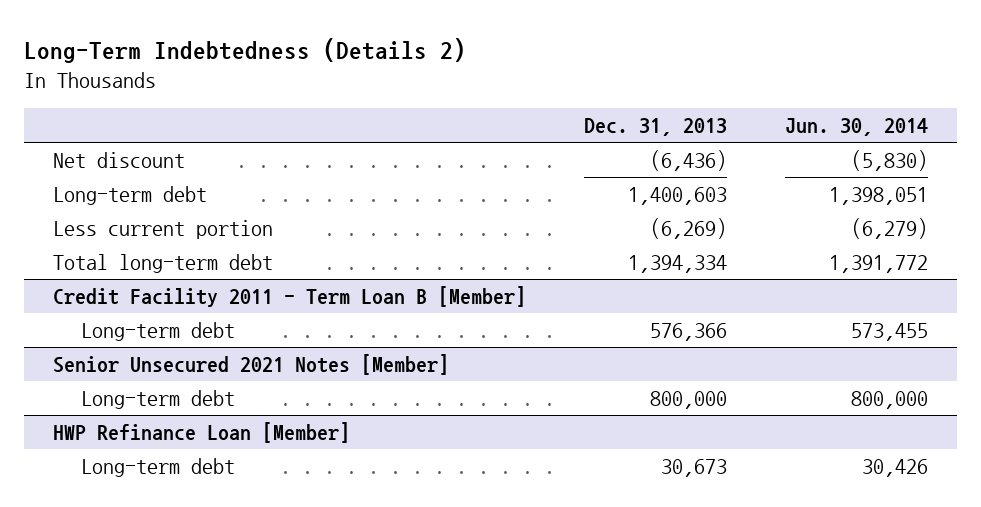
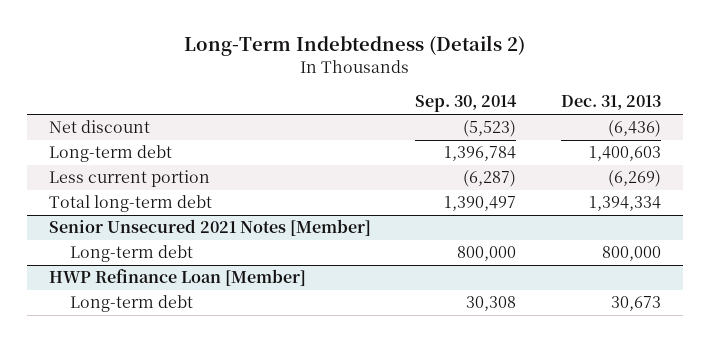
[784,118,928,137] Jun. 30, 2014 -> none
none -> [415,95,518,113] Sep. 30, 2014
[53,285,527,307] Credit Facility 2011 - Term Loan B [Member] -> none
[80,321,235,341] Long-term debt -> none

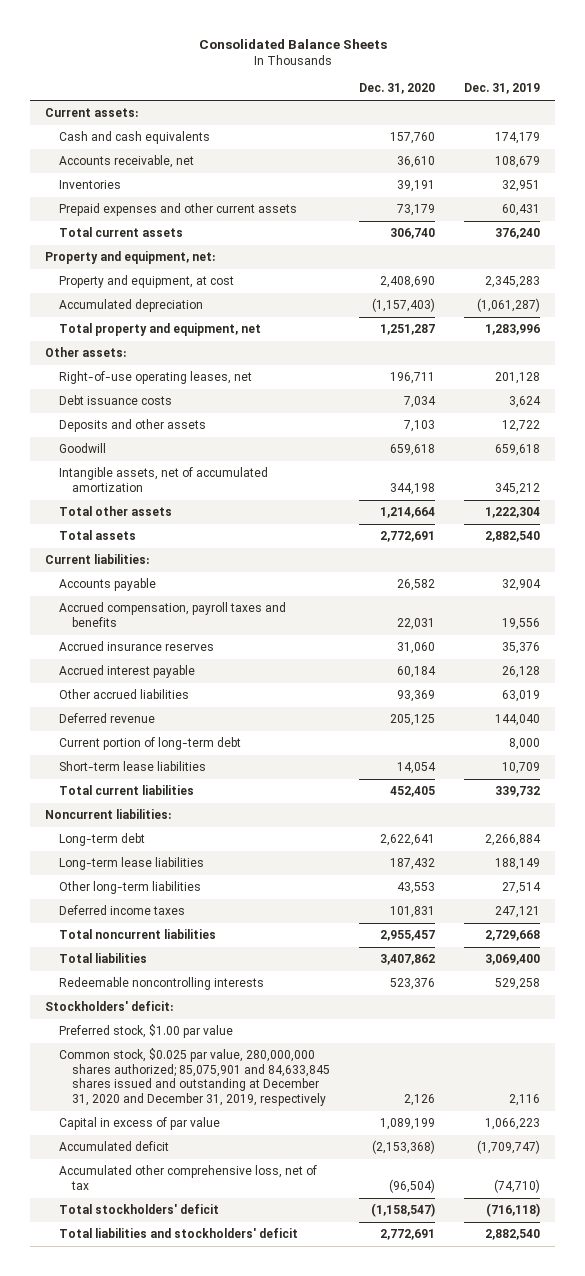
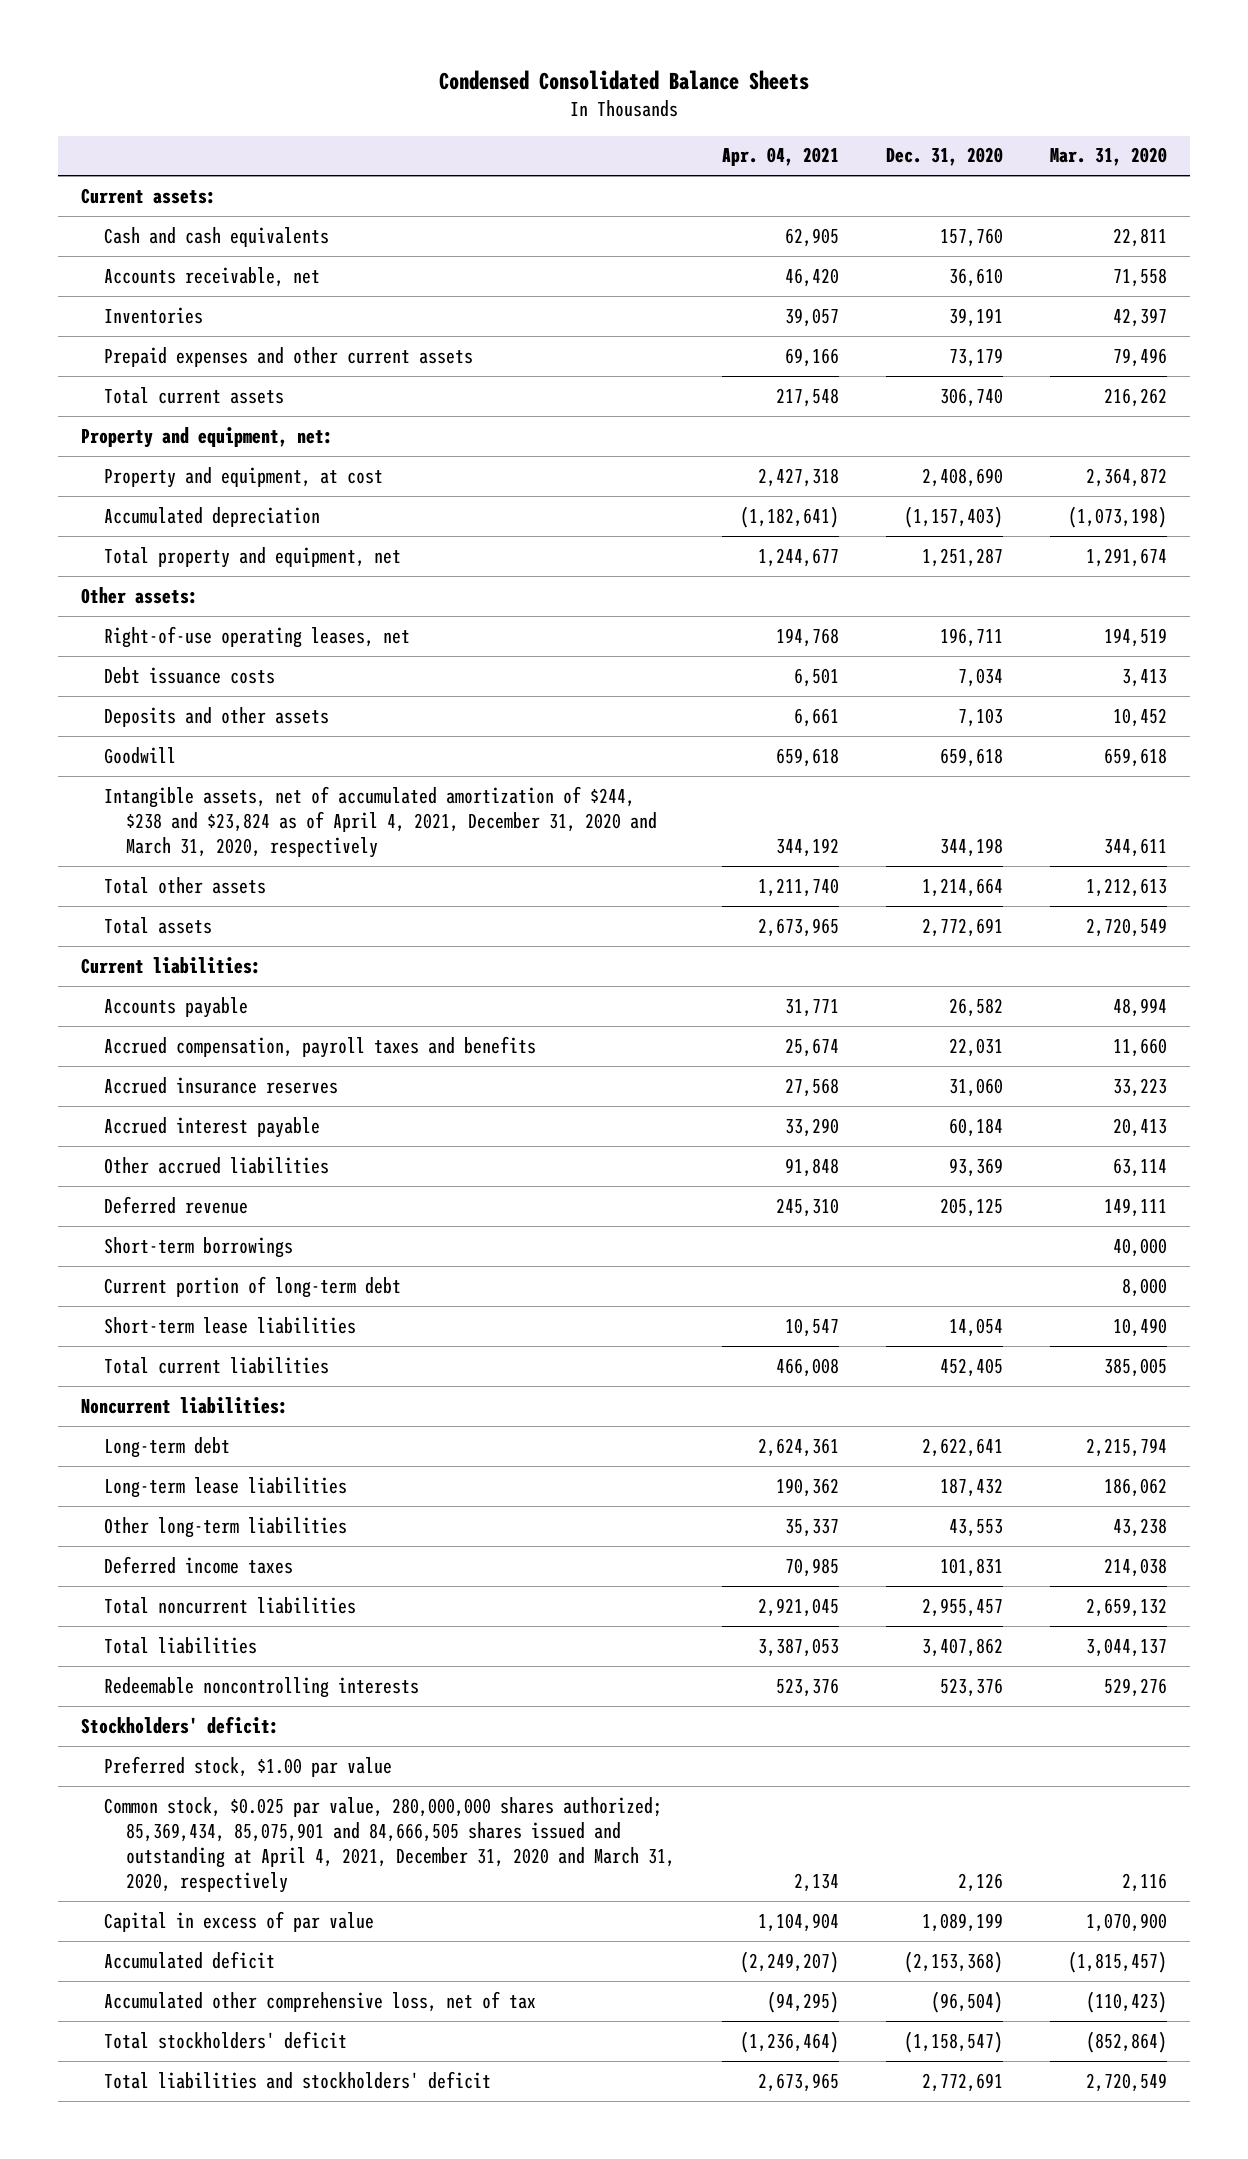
[198,38,387,49] Consolidated Balance Sheets -> [439,69,810,90] Condensed Consolidated Balance Sheets
[464,83,541,95] Dec. 31, 2019 -> none
none -> [722,147,840,167] Apr. 04, 2021
none -> [1049,147,1167,167] Mar. 31, 2020
[58,467,268,492] Intangible assets, net of accumulated amortization -> [103,785,658,858] Intangible assets, net of accumulated amortization of $244, $238 and $23,824 as of April 4, 2021, December 31, 2020 and March 31, 2020, respectively
none -> [103,1236,293,1258] Short-term borrowings
[58,1048,331,1107] Common stock, $0.025 par value, 280,000,000 shares authorized; 85,075,901 and 84,633,845 shares issued and outstanding at December 31, 2020 and December 31, 2019, respectively -> [103,1796,676,1893] Common stock, $0.025 par value, 280,000,000 shares authorized; 85,369,434, 85,075,901 and 84,666,505 shares issued and outstanding at April 4, 2021, December 31, 2020 and March 31, 2020, respectively

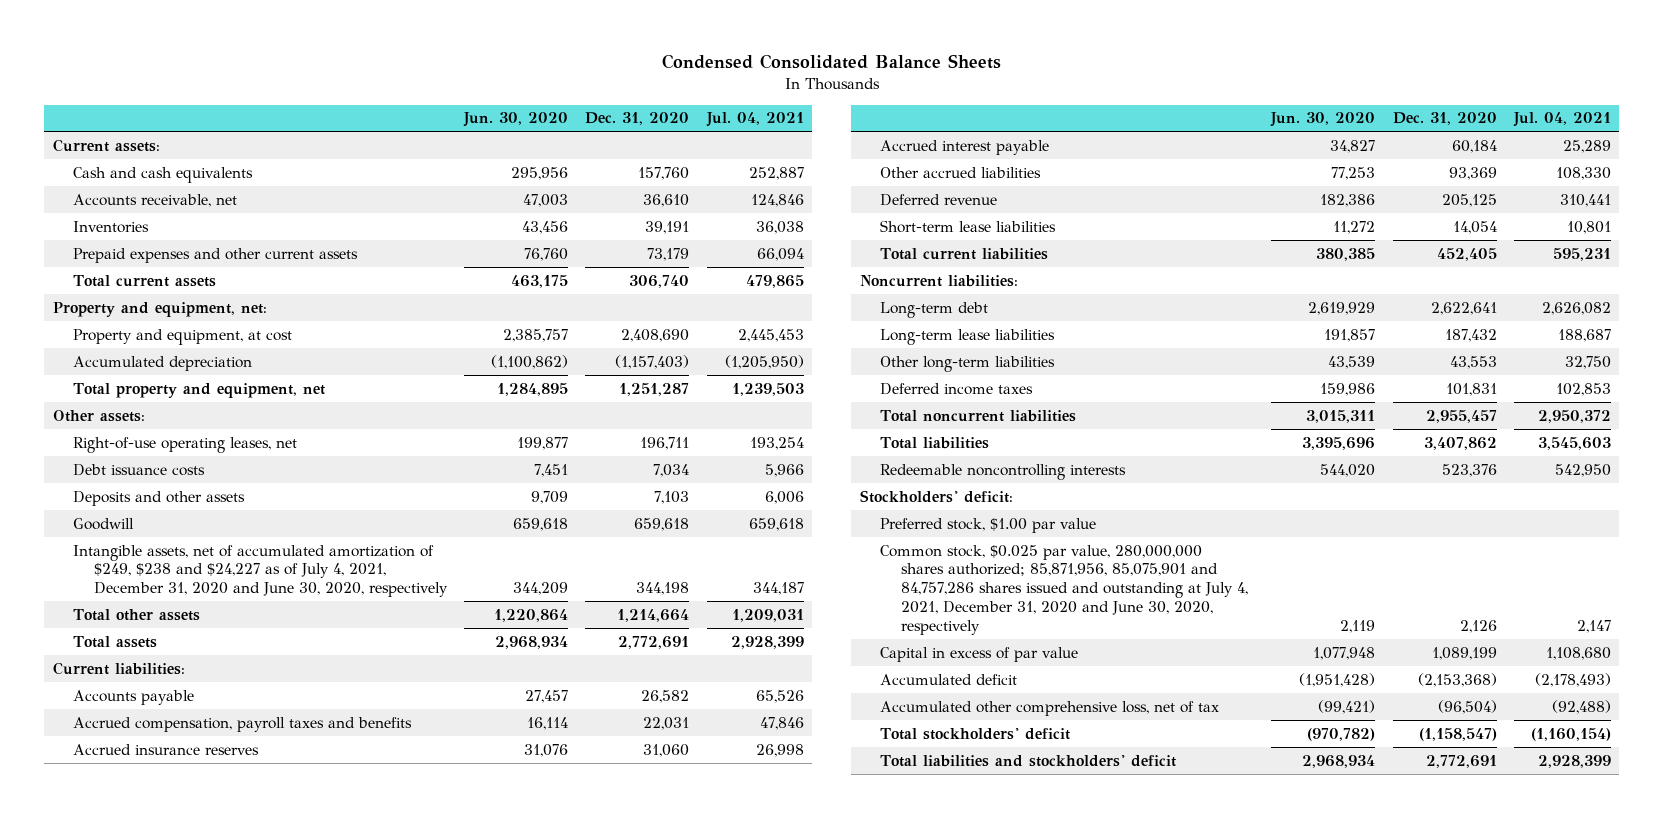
[722,147,840,167] Apr. 04, 2021 -> none
[1049,147,1167,167] Mar. 31, 2020 -> none
none -> [462,112,568,128] Jun. 30, 2020
none -> [705,112,804,128] Jul. 04, 2021
[103,785,658,858] Intangible assets, net of accumulated amortization of $244, $238 and $23,824 as of April 4, 2021, December 31, 2020 and March 31, 2020, respectively -> [73,544,448,598] Intangible assets, net of accumulated amortization of $249, $238 and $24,227 as of July 4, 2021, December 31, 2020 and June 30, 2020, respectively
[103,1236,293,1258] Short-term borrowings -> none
[103,1275,401,1298] Current portion of long-term debt -> none
[103,1796,676,1893] Common stock, $0.025 par value, 280,000,000 shares authorized; 85,369,434, 85,075,901 and 84,666,505 shares issued and outstanding at April 4, 2021, December 31, 2020 and March 31, 2020, respectively -> [880,544,1248,635] Common stock, $0.025 par value, 280,000,000 shares authorized; 85,871,956, 85,075,901 and 84,757,286 shares issued and outstanding at July 4, 2021, December 31, 2020 and June 30, 2020, respectively

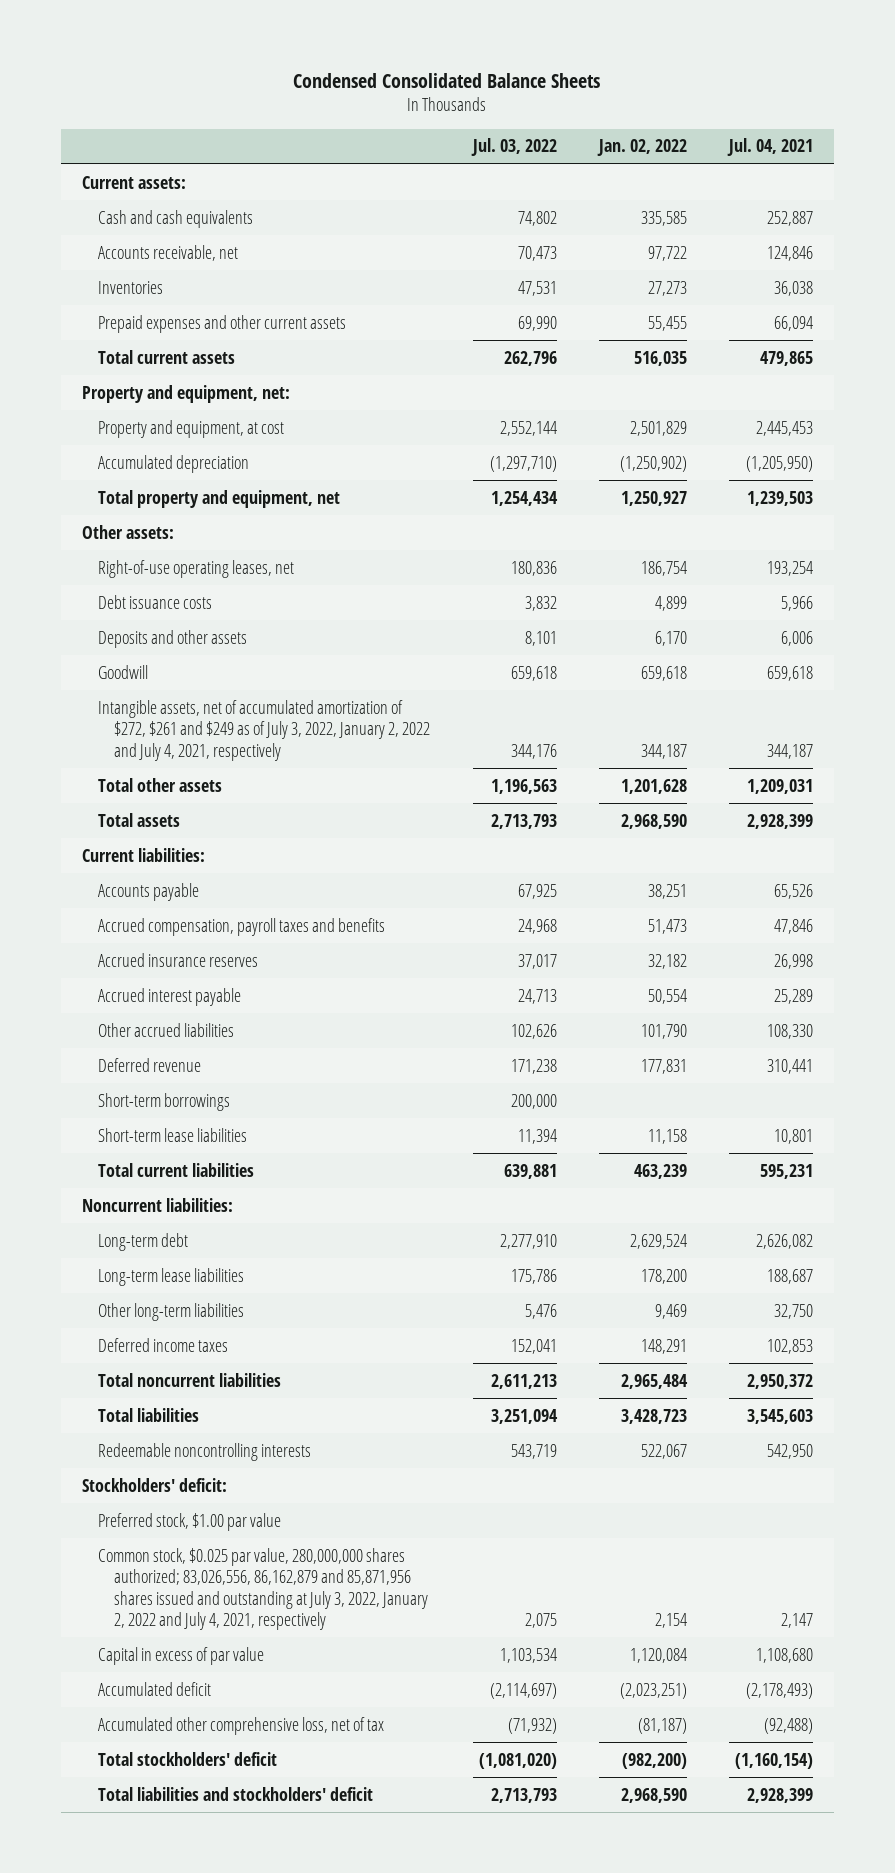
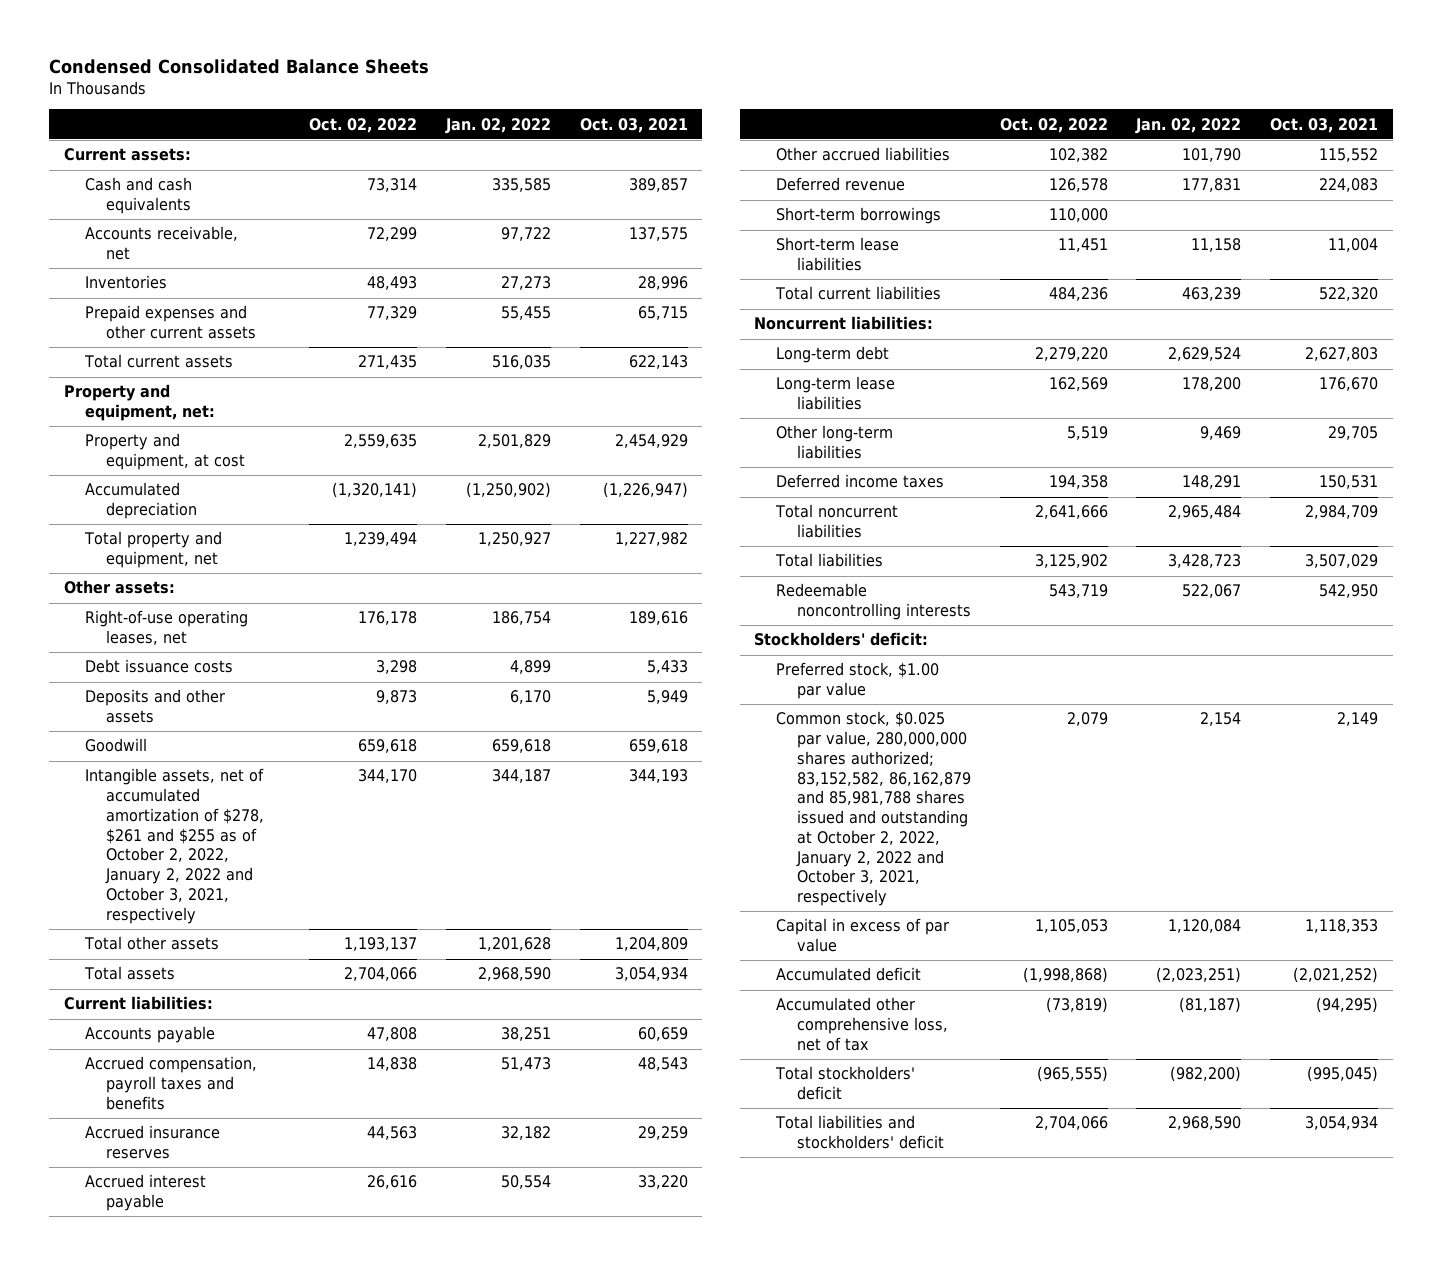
[470,138,557,157] Jul. 03, 2022 -> none
[726,138,813,157] Jul. 04, 2021 -> none
none -> [309,117,418,133] Oct. 02, 2022
none -> [579,117,688,133] Oct. 03, 2021
[98,699,431,761] Intangible assets, net of accumulated amortization of $272, $261 and $249 as of July 3, 2022, January 2, 2022 and July 4, 2021, respectively -> [85,768,265,924] Intangible assets, net of accumulated amortization of $278, $261 and $255 as of October 2, 2022, January 2, 2022 and October 3, 2021, respectively
[98,1547,429,1630] Common stock, $0.025 par value, 280,000,000 shares authorized; 83,026,556, 86,162,879 and 85,871,956 shares issued and outstanding at July 3, 2022, January 2, 2022 and July 4, 2021, respectively -> [775,711,971,907] Common stock, $0.025 par value, 280,000,000 shares authorized; 83,152,582, 86,162,879 and 85,981,788 shares issued and outstanding at October 2, 2022, January 2, 2022 and October 3, 2021, respectively

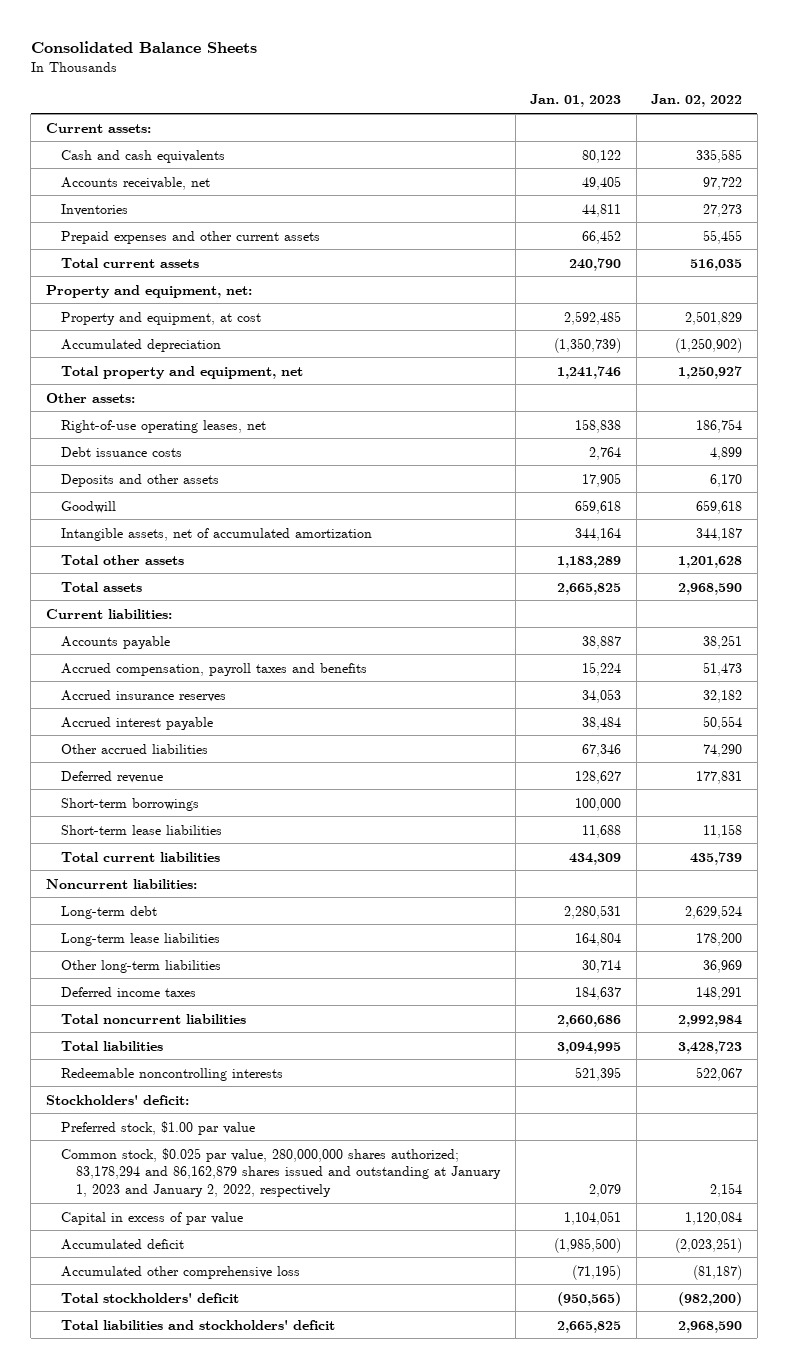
[49,59,430,75] Condensed Consolidated Balance Sheets -> [30,40,257,53] Consolidated Balance Sheets
[309,117,418,133] Oct. 02, 2022 -> none
[579,117,688,133] Oct. 03, 2021 -> none
none -> [530,94,622,108] Jan. 01, 2023
[85,768,265,924] Intangible assets, net of accumulated amortization of $278, $261 and $255 as of October 2, 2022, January 2, 2022 and October 3, 2021, respectively -> [60,527,372,541] Intangible assets, net of accumulated amortization
[1182,148,1242,163] 101,790 -> [703,743,743,757] 74,290
[1182,287,1242,302] 463,239 -> [690,851,743,865] 435,739
[1200,426,1242,441] 9,469 -> [703,959,743,973] 36,969
[1168,505,1242,520] 2,965,484 -> [678,1014,743,1027] 2,992,984
[775,711,971,907] Common stock, $0.025 par value, 280,000,000 shares authorized; 83,152,582, 86,162,879 and 85,981,788 shares issued and outstanding at October 2, 2022, January 2, 2022 and October 3, 2021, respectively -> [60,1147,502,1197] Common stock, $0.025 par value, 280,000,000 shares authorized; 83,178,294 and 86,162,879 shares issued and outstanding at January 1, 2023 and January 2, 2022, respectively
[775,997,948,1051] Accumulated other comprehensive loss, net of tax -> [60,1265,300,1279] Accumulated other comprehensive loss

